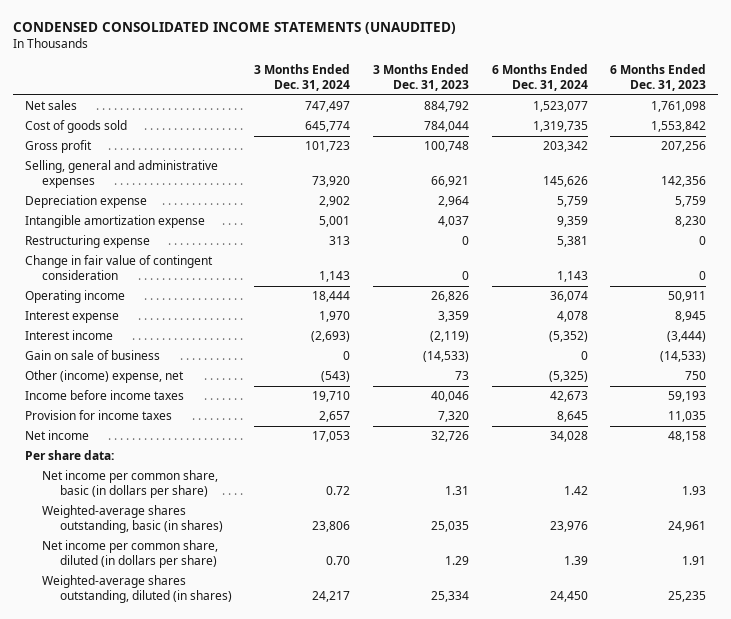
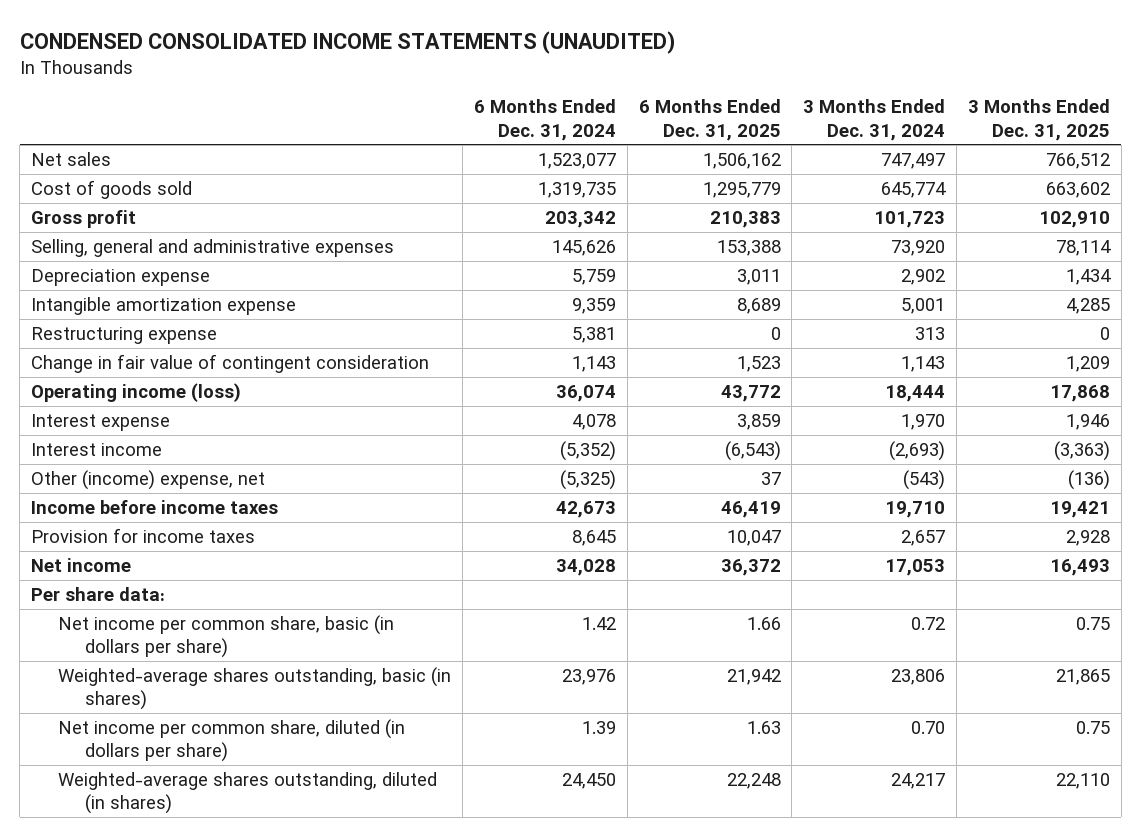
[373,64,470,91] 3 Months Ended Dec. 31, 2023 -> none
[610,64,707,91] 6 Months Ended Dec. 31, 2023 -> none
none -> [638,99,781,141] 6 Months Ended Dec. 31, 2025
none -> [967,99,1110,141] 3 Months Ended Dec. 31, 2025
[24,290,125,304] Operating income -> [31,382,242,402] Operating income (loss)
[24,350,160,361] Gain on sale of business -> none

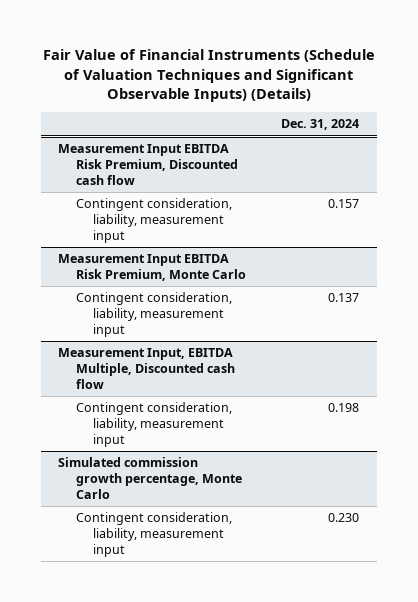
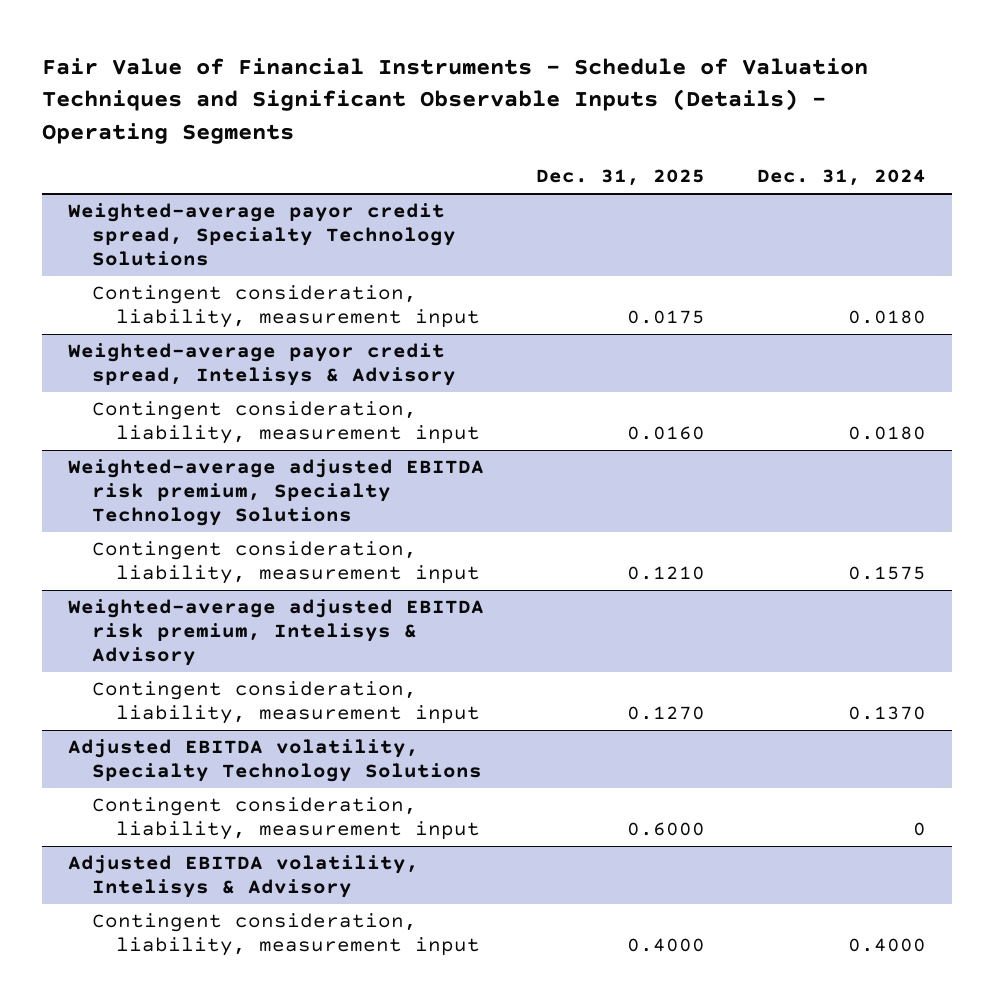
[42,49,375,103] Fair Value of Financial Instruments (Schedule of Valuation Techniques and Significant Observable Inputs) (Details) -> [41,58,868,144] Fair Value of Financial Instruments - Schedule of Valuation Techniques and Significant Observable Inputs (Details) - Operating Segments
none -> [535,169,705,187] Dec. 31, 2025
[58,144,238,185] Measurement Input EBITDA Risk Premium, Discounted cash flow -> none
[58,254,246,281] Measurement Input EBITDA Risk Premium, Monte Carlo -> none
[58,348,235,389] Measurement Input, EBITDA Multiple, Discounted cash flow -> none
[58,457,242,499] Simulated commission growth percentage, Monte Carlo -> none
none -> [67,202,456,267] Weighted-average payor credit spread, Specialty Technology Solutions
[328,199,360,209] 0.157 -> [847,310,926,325] 0.0180
none -> [67,342,456,387] Weighted-average payor credit spread, Intelisys & Advisory
[328,293,360,303] 0.137 -> [847,426,926,441] 0.0180
none -> [67,458,484,527] Weighted-average adjusted EBITDA risk premium, Specialty Technology Solutions
[328,403,360,413] 0.198 -> [847,566,926,581] 0.1575
none -> [67,598,484,667] Weighted-average adjusted EBITDA risk premium, Intelisys & Advisory
[328,513,360,523] 0.230 -> [847,706,926,721] 0.1370
none -> [67,738,482,783] Adjusted EBITDA volatility, Specialty Technology Solutions
none -> [91,796,480,841] Contingent consideration, liability, measurement input
none -> [67,854,419,899] Adjusted EBITDA volatility, Intelisys & Advisory
none -> [91,912,480,957] Contingent consideration, liability, measurement input

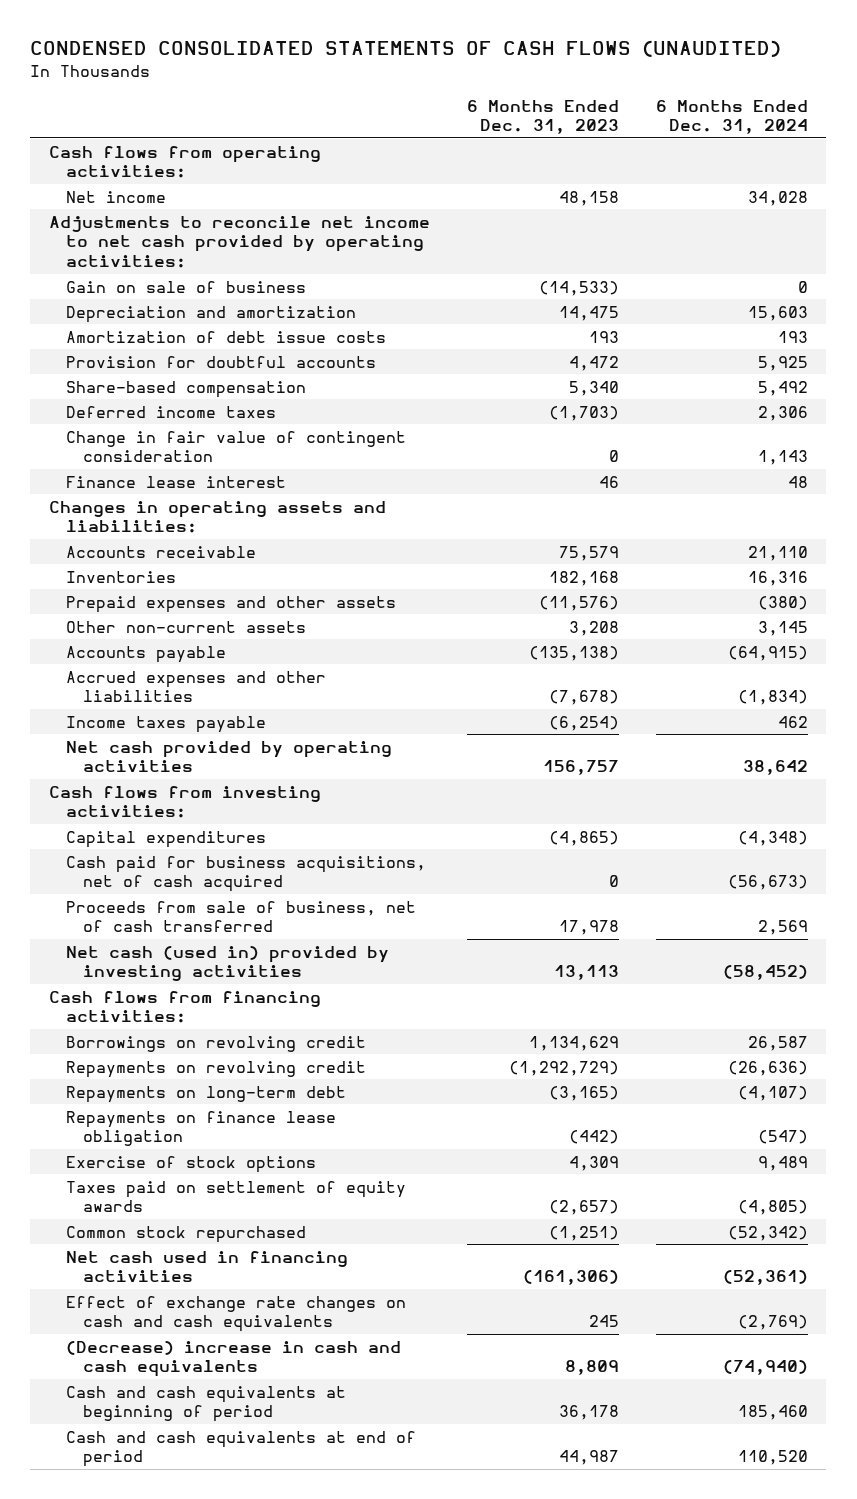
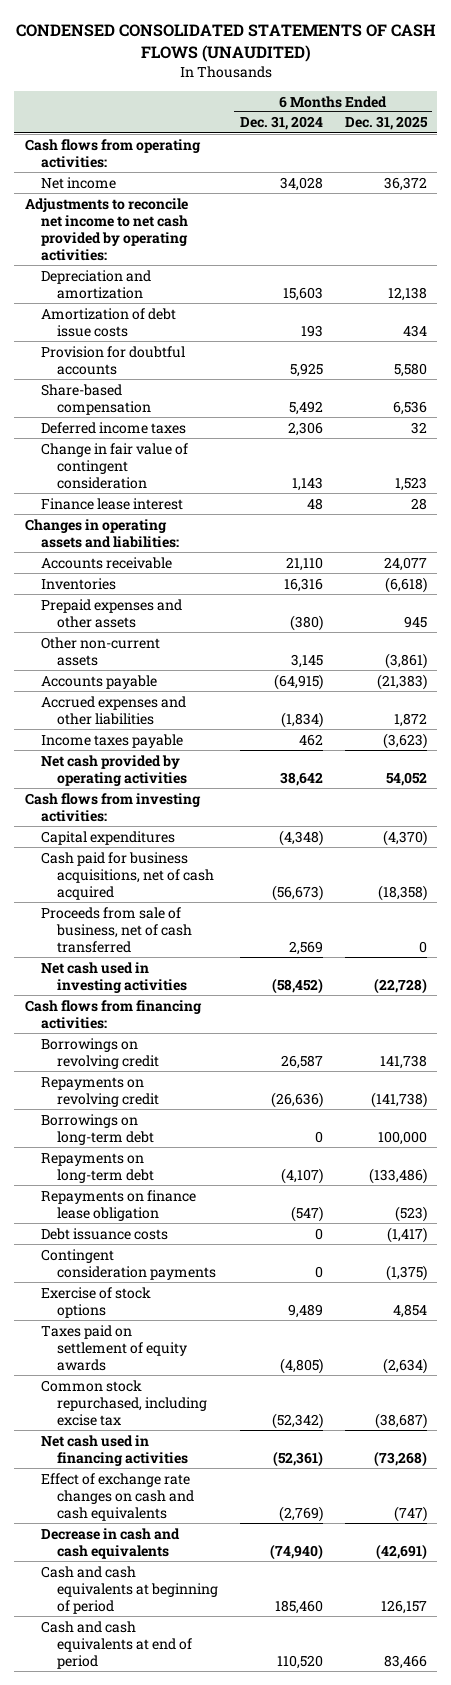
[466,99,619,135] 6 Months Ended Dec. 31, 2023 -> none
none -> [344,116,428,131] Dec. 31, 2025
[66,280,307,293] Gain on sale of business -> none
[66,945,390,982] Net cash (used in) provided by investing activities -> [41,961,188,993] Net cash used in investing activities
none -> [41,1113,155,1145] Borrowings on long-term debt
none -> [41,1227,169,1240] Debt issuance costs
none -> [41,1248,217,1280] Contingent consideration payments
[66,1225,307,1243] Common stock repurchased -> [41,1379,208,1426] Common stock repurchased, including excise tax
[66,1340,402,1378] (Decrease) increase in cash and cash equivalents -> [41,1527,181,1559] Decrease in cash and cash equivalents

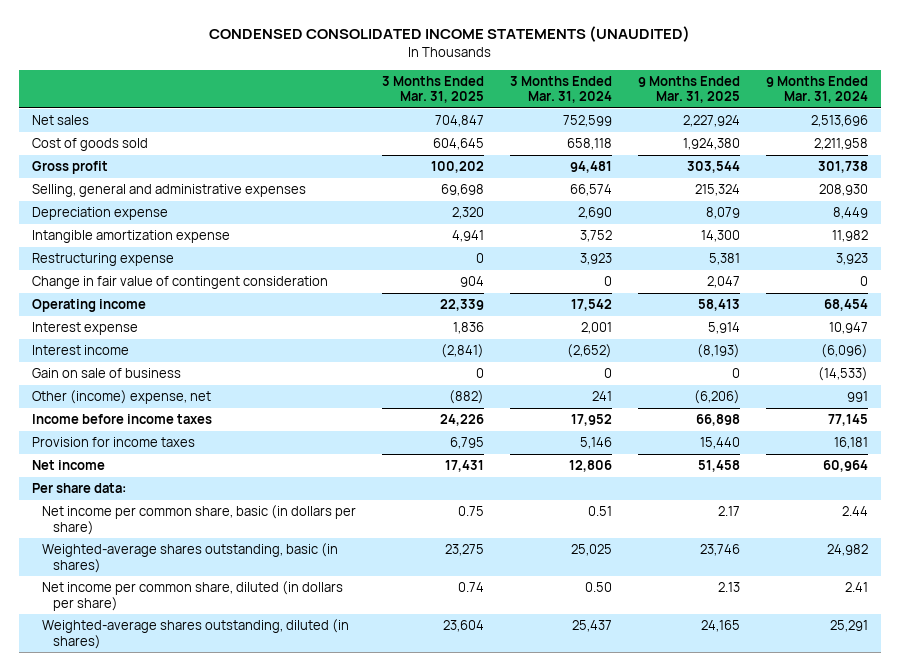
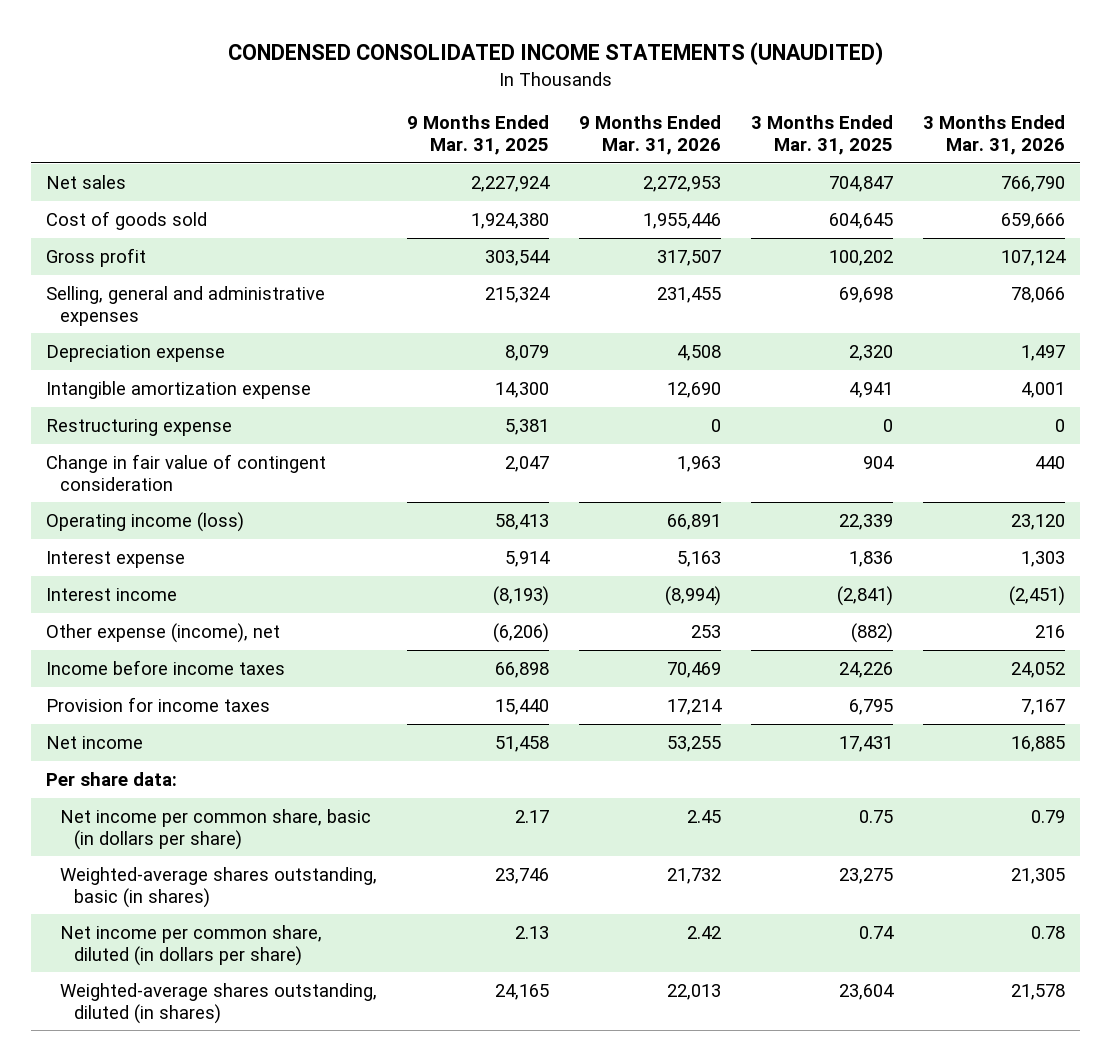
[510,75,613,104] 3 Months Ended Mar. 31, 2024 -> none
[766,75,869,104] 9 Months Ended Mar. 31, 2024 -> none
none -> [579,115,722,155] 9 Months Ended Mar. 31, 2026
none -> [922,115,1065,155] 3 Months Ended Mar. 31, 2026
[31,299,146,313] Operating income -> [46,511,245,532] Operating income (loss)
[31,368,181,379] Gain on sale of business -> none
[31,390,211,405] Other (income) expense, net -> [46,622,281,643] Other expense (income), net

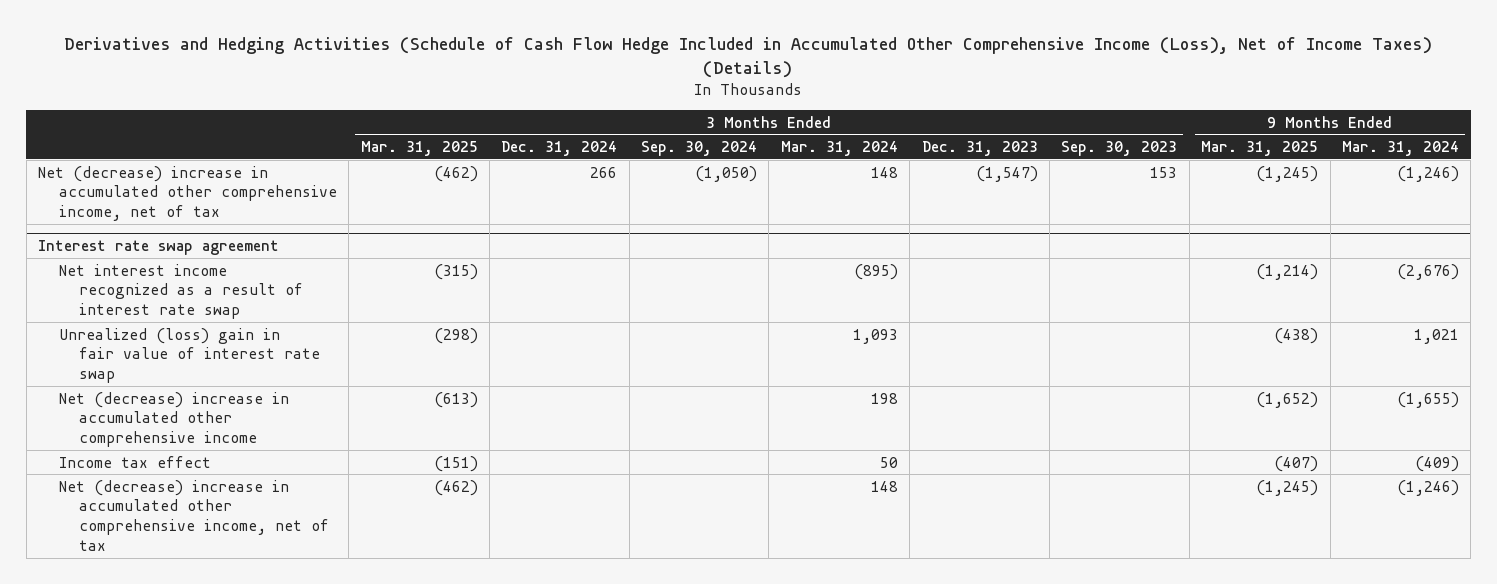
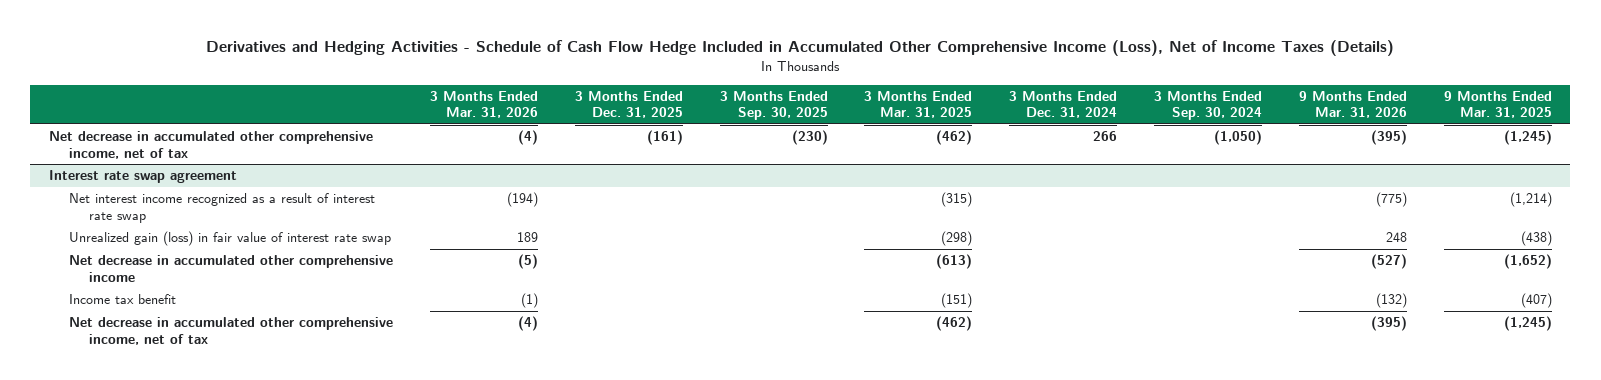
[64,36,1433,78] Derivatives and Hedging Activities (Schedule of Cash Flow Hedge Included in Accumulated Other Comprehensive Income (Loss), Net of Income Taxes) (Details) -> [206,39,1395,56] Derivatives and Hedging Activities - Schedule of Cash Flow Hedge Included in Accumulated Other Comprehensive Income (Loss), Net of Income Taxes (Details)
[780,140,898,156] Mar. 31, 2024 -> none
[921,140,1038,156] Dec. 31, 2023 -> none
[1061,140,1178,156] Sep. 30, 2023 -> none
[1341,140,1459,156] Mar. 31, 2024 -> none
none -> [429,90,538,119] 3 Months Ended Mar. 31, 2026
none -> [574,90,683,119] 3 Months Ended Dec. 31, 2025
none -> [719,90,828,121] 3 Months Ended Sep. 30, 2025
none -> [1298,90,1407,119] 9 Months Ended Mar. 31, 2026
[37,165,337,222] Net (decrease) increase in accumulated other comprehensive income, net of tax -> [48,131,373,159] Net decrease in accumulated other comprehensive income, net of tax
[58,327,321,384] Unrealized (loss) gain in fair value of interest rate swap -> [68,231,391,247] Unrealized gain (loss) in fair value of interest rate swap
[58,391,289,448] Net (decrease) increase in accumulated other comprehensive income -> [68,255,393,282] Net decrease in accumulated other comprehensive income
[58,455,211,468] Income tax effect -> [68,294,176,305] Income tax benefit
[58,479,330,551] Net (decrease) increase in accumulated other comprehensive income, net of tax -> [68,317,393,345] Net decrease in accumulated other comprehensive income, net of tax

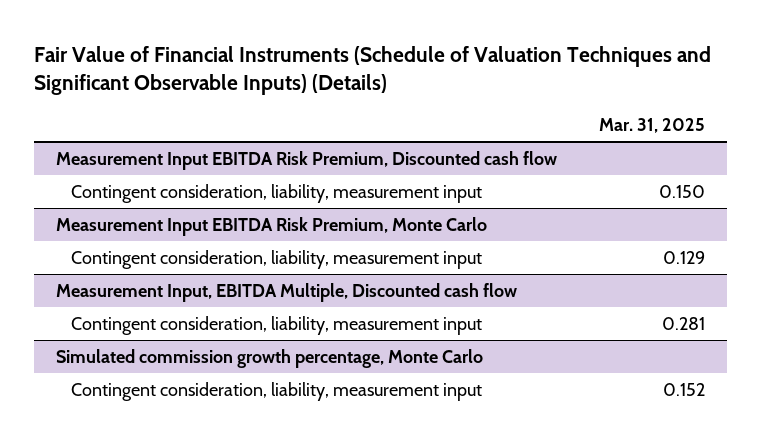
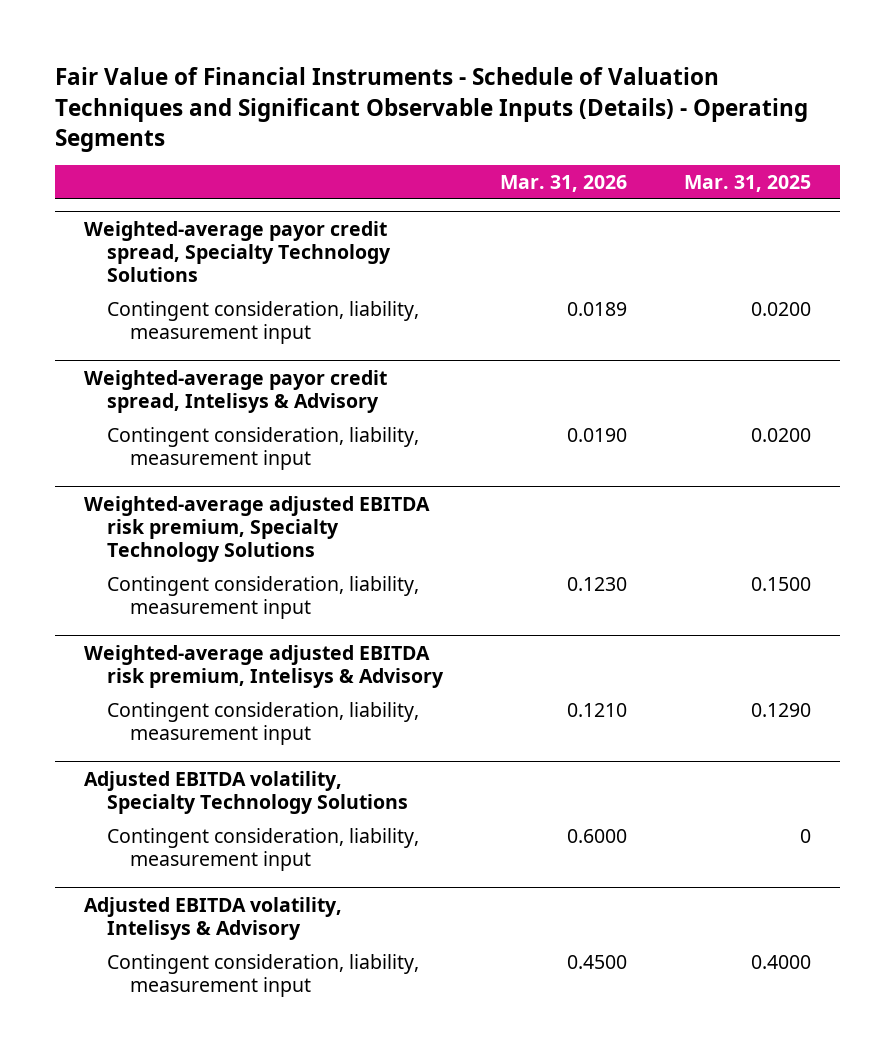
[34,46,712,96] Fair Value of Financial Instruments (Schedule of Valuation Techniques and Significant Observable Inputs) (Details) -> [55,67,809,152] Fair Value of Financial Instruments - Schedule of Valuation Techniques and Significant Observable Inputs (Details) - Operating Segments
none -> [500,174,628,192] Mar. 31, 2026
[55,150,557,170] Measurement Input EBITDA Risk Premium, Discounted cash flow -> none
[55,216,487,236] Measurement Input EBITDA Risk Premium, Monte Carlo -> none
[55,282,517,302] Measurement Input, EBITDA Multiple, Discounted cash flow -> none
[55,348,483,368] Simulated commission growth percentage, Monte Carlo -> none
none -> [84,220,391,283] Weighted-average payor credit spread, Specialty Technology Solutions
[659,184,706,198] 0.150 -> [751,301,812,316] 0.0200
none -> [84,369,388,413] Weighted-average payor credit spread, Intelisys & Advisory
[663,250,706,264] 0.129 -> [751,427,812,442] 0.0200
none -> [84,495,431,563] Weighted-average adjusted EBITDA risk premium, Specialty Technology Solutions
[662,316,706,330] 0.281 -> [751,576,812,591] 0.1500
none -> [84,644,444,688] Weighted-average adjusted EBITDA risk premium, Intelisys & Advisory
[663,382,706,396] 0.152 -> [751,702,812,717] 0.1290
none -> [84,770,408,814] Adjusted EBITDA volatility, Specialty Technology Solutions
none -> [106,827,419,872] Contingent consideration, liability, measurement input
none -> [84,896,343,940] Adjusted EBITDA volatility, Intelisys & Advisory
none -> [106,953,419,998] Contingent consideration, liability, measurement input

